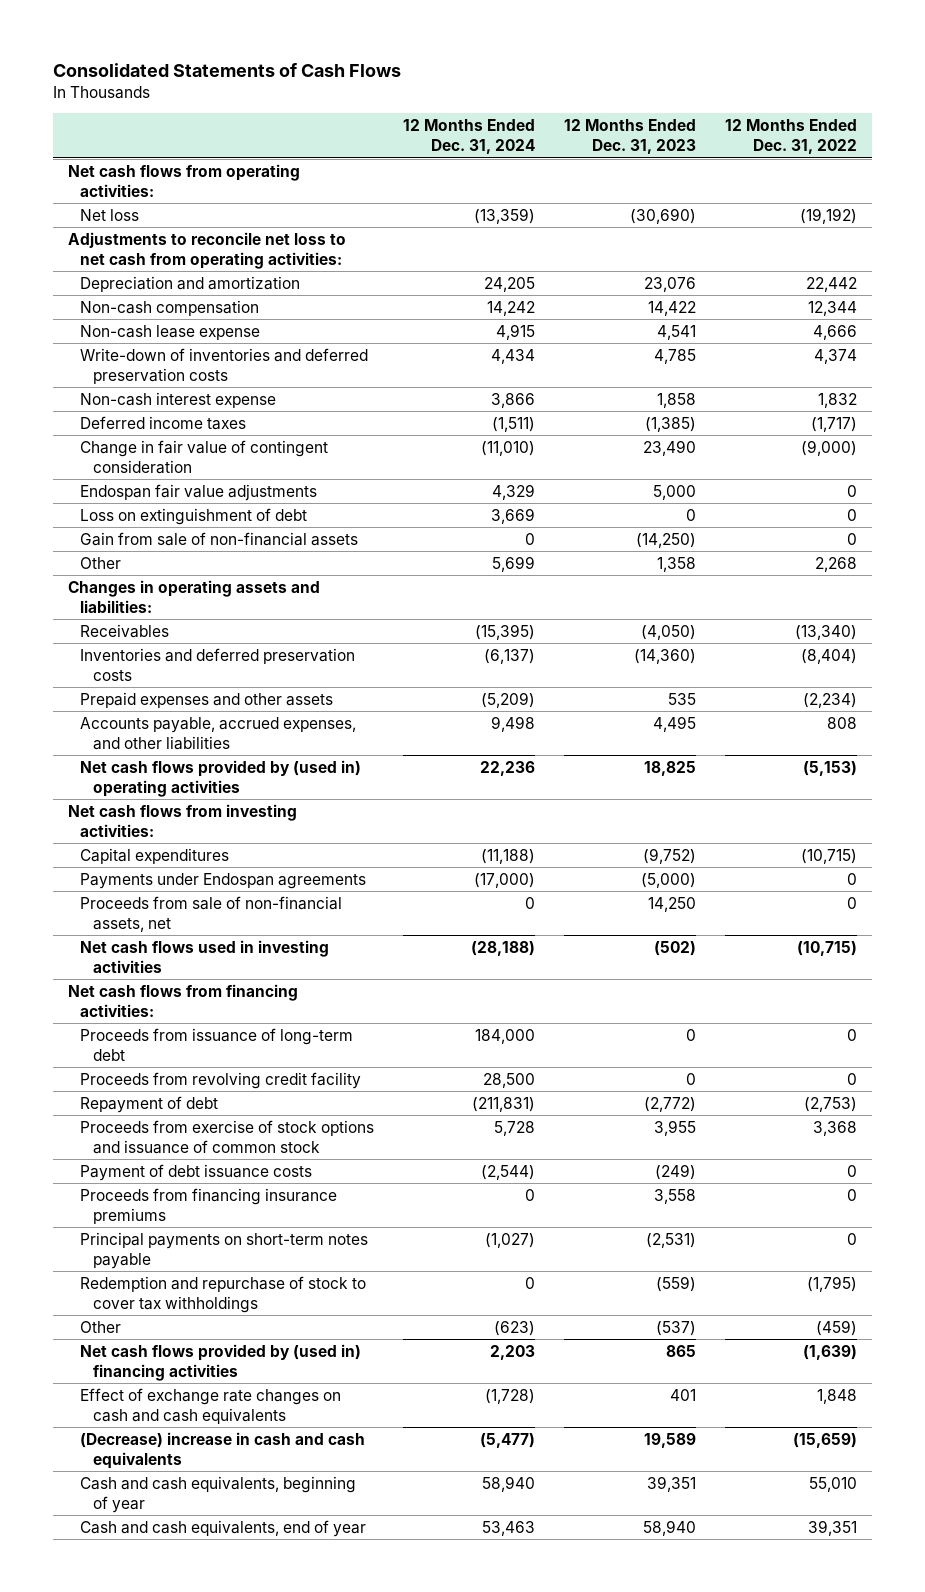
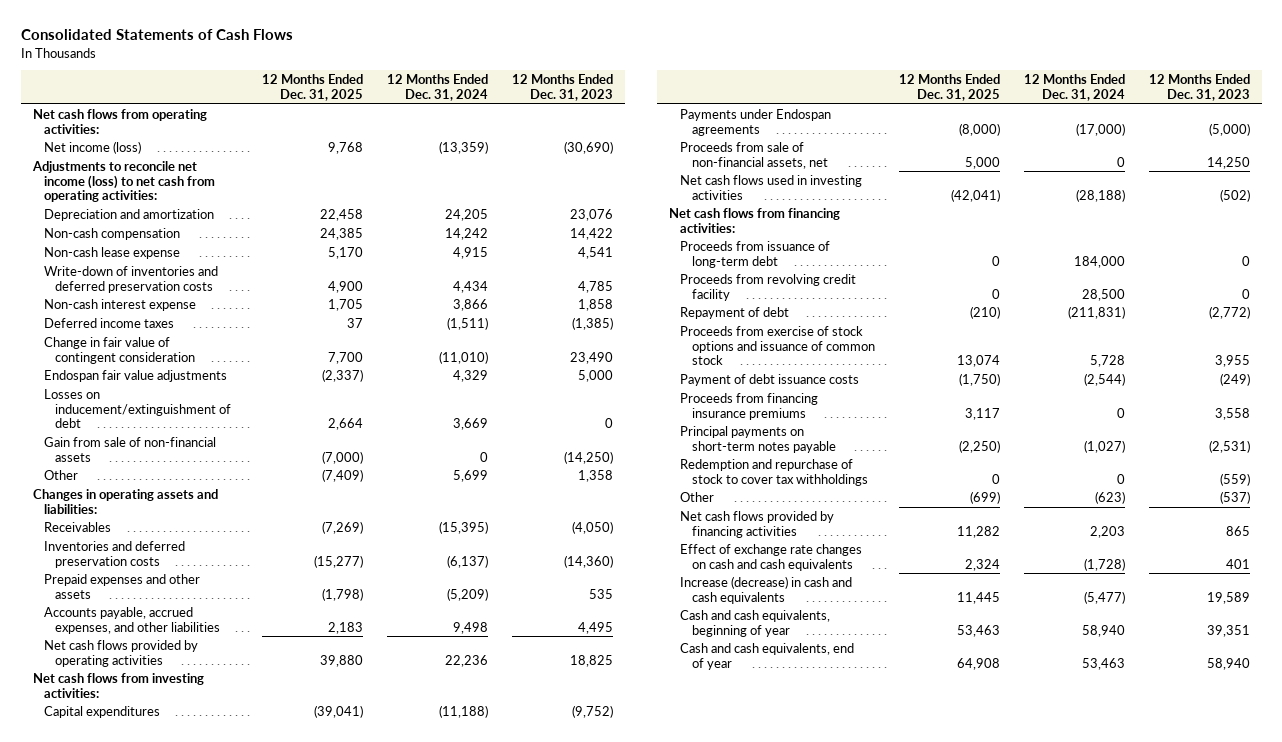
[725,119,858,155] 12 Months Ended Dec. 31, 2022 -> none
none -> [262,74,364,101] 12 Months Ended Dec. 31, 2025
[80,208,140,221] Net loss -> [44,140,142,154] Net income (loss)
[67,231,346,269] Adjustments to reconcile net loss to net cash from operating activities: -> [31,160,216,203] Adjustments to reconcile net income (loss) to net cash from operating activities:
[80,507,308,525] Loss on extinguishment of debt -> [44,388,232,429] Losses on inducement/extinguishment of debt
[80,759,362,797] Net cash flows provided by (used in) operating activities -> [44,639,199,667] Net cash flows provided by operating activities
[80,1343,362,1381] Net cash flows provided by (used in) financing activities -> [680,510,835,538] Net cash flows provided by financing activities
[80,1431,366,1469] (Decrease) increase in cash and cash equivalents -> [680,575,853,604] Increase (decrease) in cash and cash equivalents

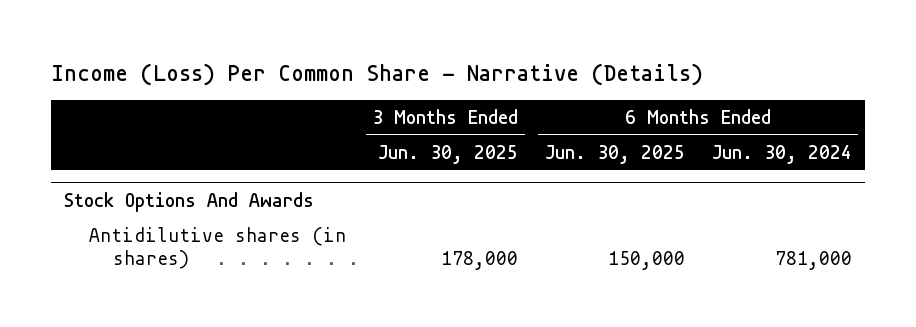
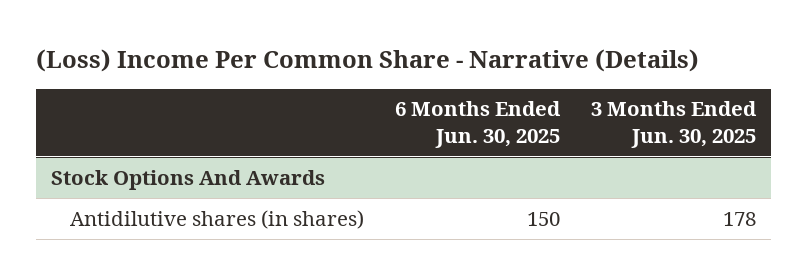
[50,62,703,86] Income (Loss) Per Common Share - Narrative (Details) -> [36,49,700,73] (Loss) Income Per Common Share - Narrative (Details)
[711,144,852,164] Jun. 30, 2024 -> none
[441,251,519,271] 178,000 -> [722,211,756,226] 178
[607,251,685,271] 150,000 -> [527,211,561,226] 150

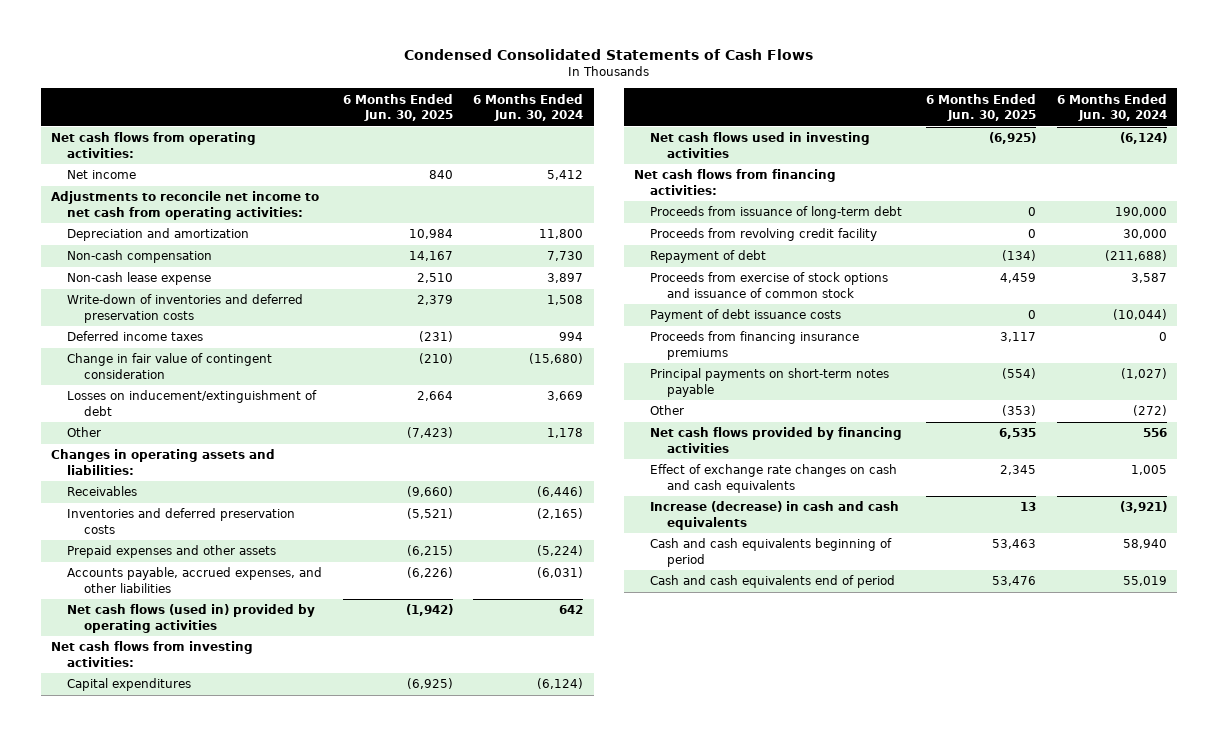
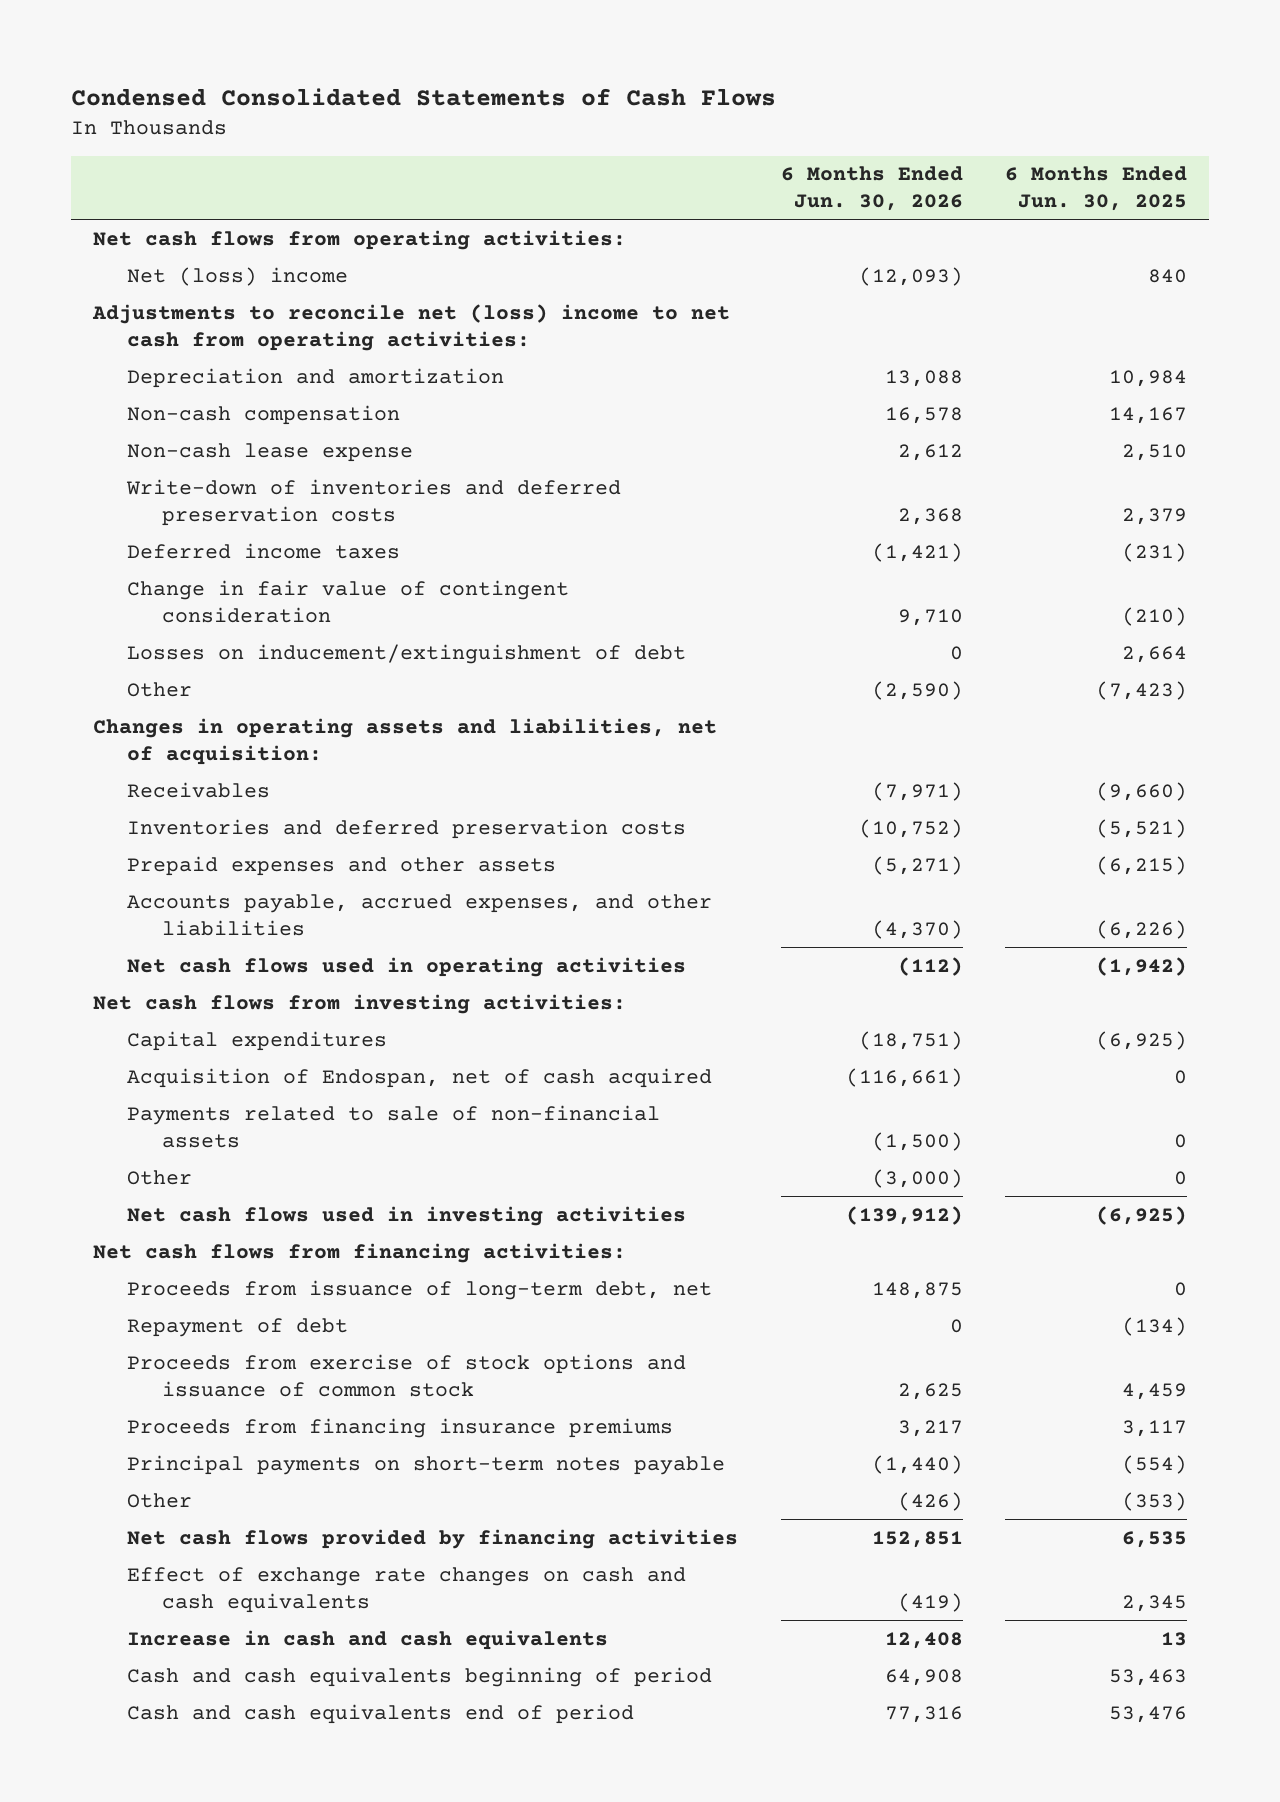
[473,93,584,121] 6 Months Ended Jun. 30, 2024 -> none
none -> [780,166,963,212] 6 Months Ended Jun. 30, 2026
[67,170,137,180] Net income -> [127,266,349,286] Net (loss) income
[51,191,320,220] Adjustments to reconcile net income to net cash from operating activities: -> [91,303,730,351] Adjustments to reconcile net (loss) income to net cash from operating activities:
[51,449,276,475] Changes in operating assets and liabilities: -> [92,717,717,765] Changes in operating assets and liabilities, net of acquisition:
[67,604,316,633] Net cash flows (used in) provided by operating activities -> [127,956,687,977] Net cash flows used in operating activities
none -> [127,1067,713,1088] Acquisition of Endospan, net of cash acquired
none -> [127,1104,661,1148] Payments related to sale of non-financial assets
none -> [127,1169,193,1185] Other
[650,228,878,242] Proceeds from revolving credit facility -> none
[650,206,903,220] Proceeds from issuance of long-term debt -> [127,1279,713,1300] Proceeds from issuance of long-term debt, net
[650,309,842,323] Payment of debt issuance costs -> none
[650,501,900,530] Increase (decrease) in cash and cash equivalents -> [127,1629,609,1650] Increase in cash and cash equivalents

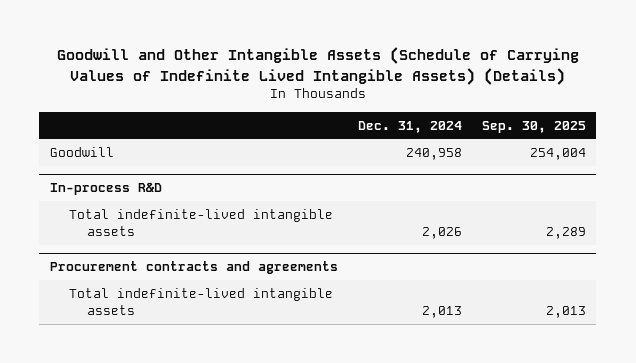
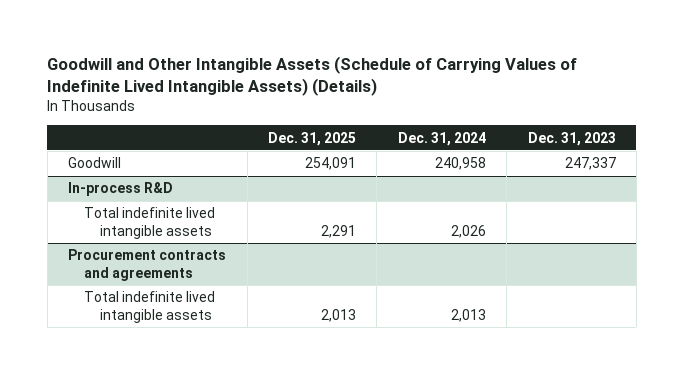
[482,120,587,133] Sep. 30, 2025 -> none
none -> [268,131,357,146] Dec. 31, 2025
none -> [527,131,616,146] Dec. 31, 2023
[68,209,333,236] Total indefinite-lived intangible assets -> [83,207,215,240] Total indefinite lived intangible assets
[68,288,333,315] Total indefinite-lived intangible assets -> [83,291,215,324] Total indefinite lived intangible assets

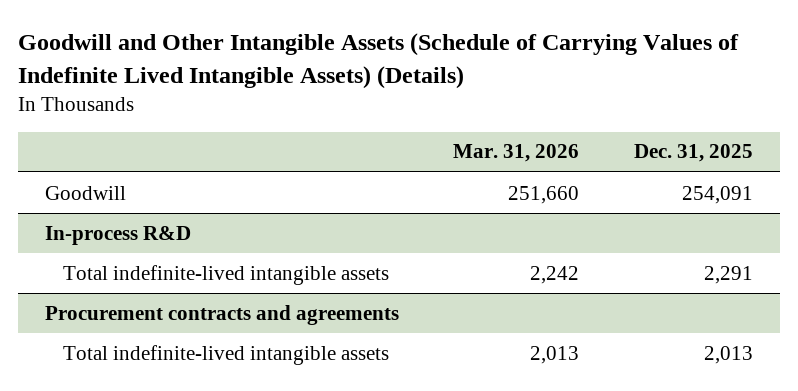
[397,131,486,146] Dec. 31, 2024 -> none
[527,131,616,146] Dec. 31, 2023 -> none
none -> [453,144,580,163] Mar. 31, 2026
[83,207,215,240] Total indefinite lived intangible assets -> [62,264,389,285] Total indefinite-lived intangible assets
[83,291,215,324] Total indefinite lived intangible assets -> [62,344,389,365] Total indefinite-lived intangible assets

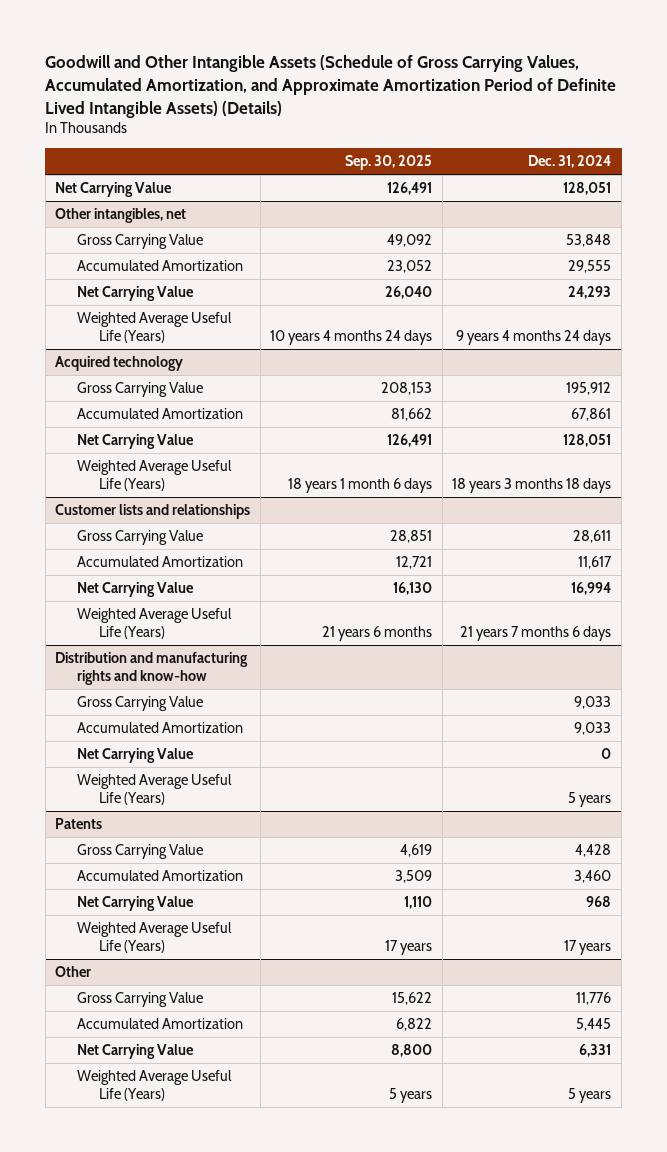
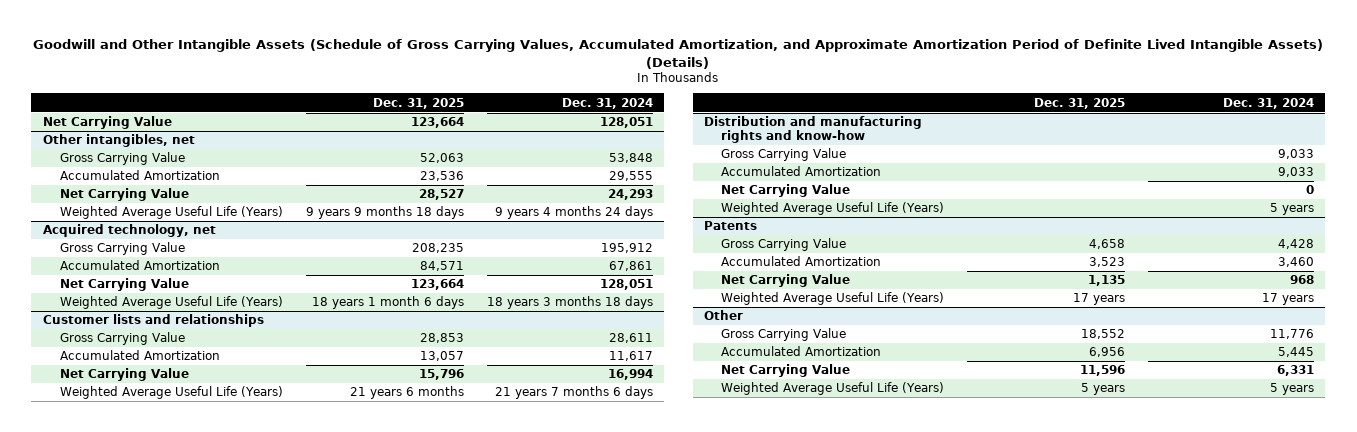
[345,155,433,171] Sep. 30, 2025 -> none
none -> [372,97,464,109] Dec. 31, 2025
[55,356,184,372] Acquired technology -> [42,224,216,238] Acquired technology, net

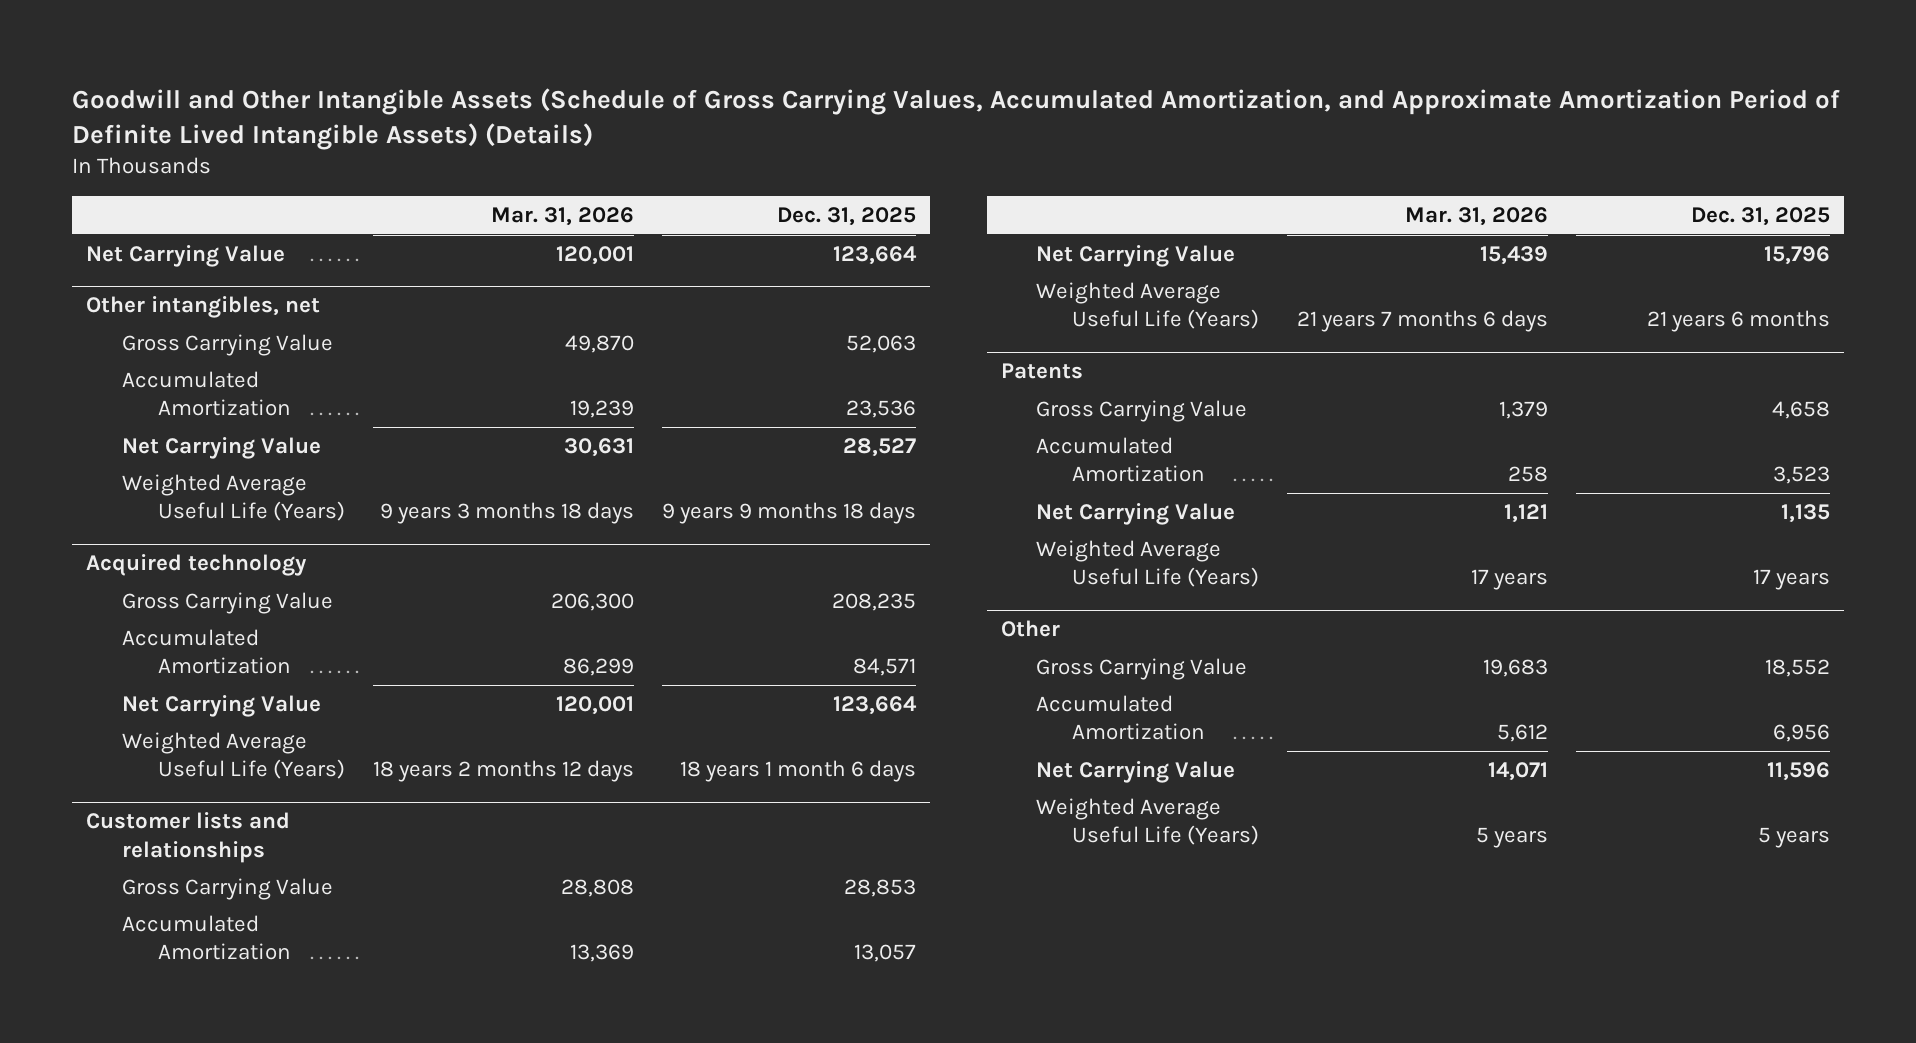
[561,97,653,109] Dec. 31, 2024 -> none
none -> [490,206,634,226] Mar. 31, 2026
[42,224,216,238] Acquired technology, net -> [86,554,308,577] Acquired technology
[703,116,922,144] Distribution and manufacturing rights and know-how -> none
[721,148,847,162] Gross Carrying Value -> none
[721,166,882,177] Accumulated Amortization -> none
[721,184,851,198] Net Carrying Value -> none
[721,202,945,216] Weighted Average Useful Life (Years) -> none

